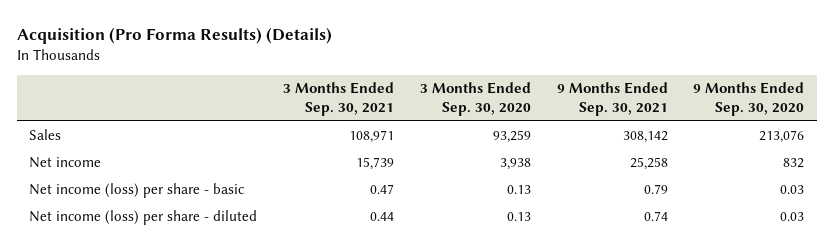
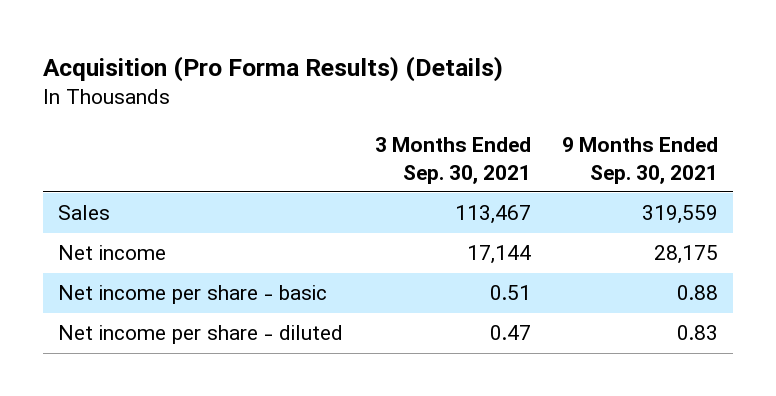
[419,82,531,117] 3 Months Ended Sep. 30, 2020 -> none
[693,82,805,117] 9 Months Ended Sep. 30, 2020 -> none
[349,130,395,144] 108,971 -> [454,205,531,225] 113,467
[622,131,668,144] 308,142 -> [641,205,718,225] 319,559
[356,157,395,171] 15,739 -> [466,245,531,265] 17,144
[629,157,668,171] 25,258 -> [653,245,718,265] 28,175
[29,183,245,199] Net income (loss) per share - basic -> [58,285,328,305] Net income per share - basic
[370,184,395,195] 0.47 -> [489,285,531,301] 0.51
[643,184,668,195] 0.79 -> [676,285,718,301] 0.88
[29,210,258,226] Net income (loss) per share - diluted -> [58,325,344,345] Net income per share - diluted
[370,212,395,222] 0.44 -> [489,325,531,341] 0.47
[643,211,668,222] 0.74 -> [676,325,718,341] 0.83

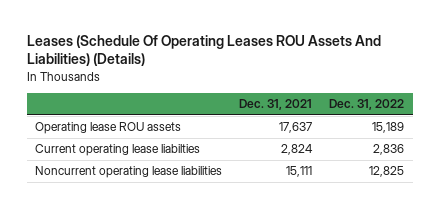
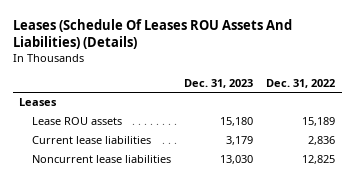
[26,34,381,67] Leases (Schedule Of Operating Leases ROU Assets And Liabilities) (Details) -> [12,18,292,50] Leases (Schedule Of Leases ROU Assets And Liabilities) (Details)
[239,99,313,111] Dec. 31, 2021 -> none
none -> [184,78,254,88] Dec. 31, 2023
none -> [19,98,58,107] Leases
[35,122,182,135] Operating lease ROU assets -> [31,117,122,126] Lease ROU assets
[35,144,201,157] Current operating lease liabilties -> [31,136,151,145] Current lease liabilities
[35,166,223,179] Noncurrent operating lease liabilities -> [31,155,171,164] Noncurrent lease liabilities

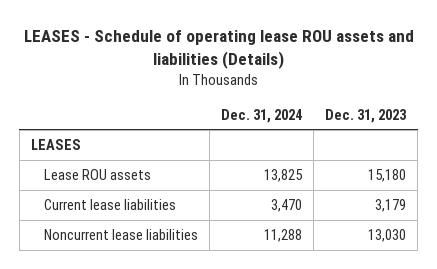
[12,18,292,50] Leases (Schedule Of Leases ROU Assets And Liabilities) (Details) -> [23,30,414,69] LEASES - Schedule of operating lease ROU assets and liabilities (Details)
[266,78,336,88] Dec. 31, 2022 -> none
none -> [221,108,303,123] Dec. 31, 2024
[19,98,58,107] Leases -> [30,139,81,151] LEASES

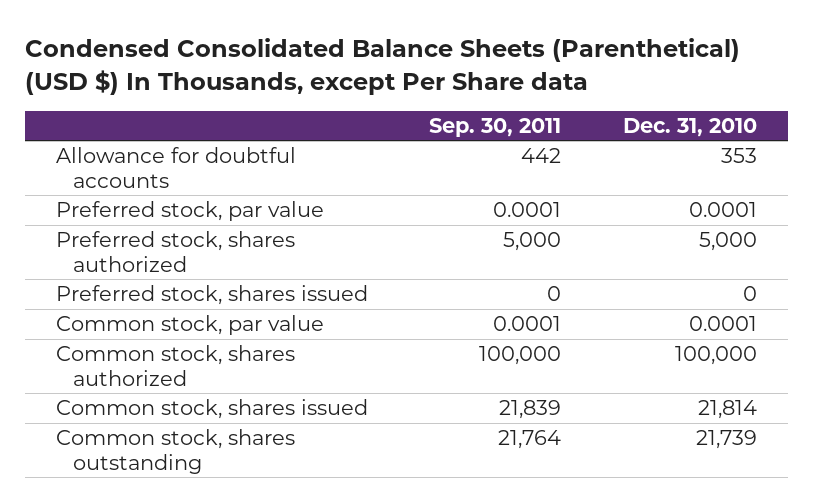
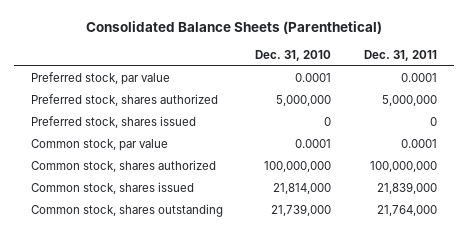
[25,38,741,95] Condensed Consolidated Balance Sheets (Parenthetical) (USD $) In Thousands, except Per Share data -> [85,21,382,35] Consolidated Balance Sheets (Parenthetical)
[429,117,562,137] Sep. 30, 2011 -> none
none -> [364,50,438,62] Dec. 31, 2011
[55,147,296,188] Allowance for doubtful accounts -> none
[698,232,757,252] 5,000 -> [276,95,332,107] 5,000,000
[674,346,757,366] 100,000 -> [264,161,332,173] 100,000,000
[697,400,757,420] 21,814 -> [273,183,332,195] 21,814,000
[695,430,757,450] 21,739 -> [271,204,332,217] 21,739,000

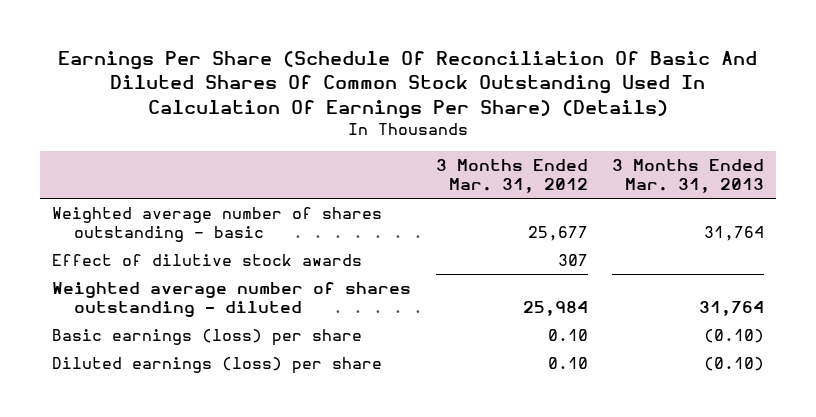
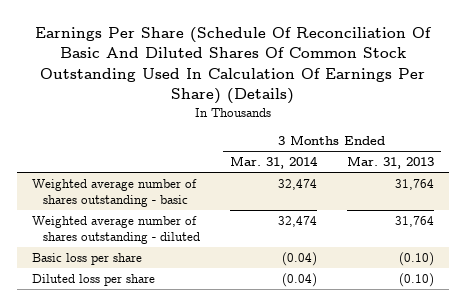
[435,159,588,193] 3 Months Ended Mar. 31, 2012 -> none
none -> [230,156,319,170] Mar. 31, 2014
[52,254,363,267] Effect of dilutive stock awards -> none
[52,329,363,347] Basic earnings (loss) per share -> [32,253,143,266] Basic loss per share
[52,357,383,375] Diluted earnings (loss) per share -> [32,274,156,287] Diluted loss per share

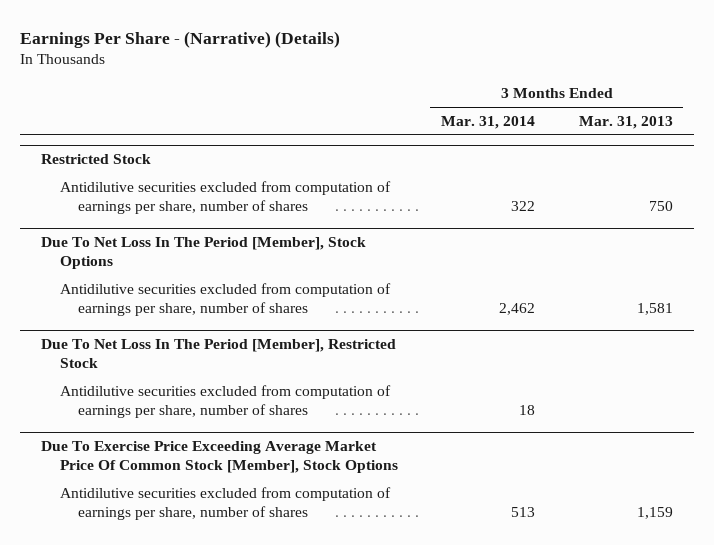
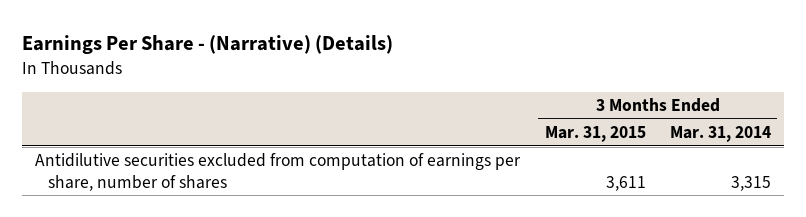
[578,115,673,129] Mar. 31, 2013 -> none
none -> [544,125,646,142] Mar. 31, 2015
[41,154,152,165] Restricted Stock -> none
[41,237,367,270] Due To Net Loss In The Period [Member], Stock Options -> none
[59,282,391,316] Antidilutive securities excluded from computation of earnings per share, number of shares -> none
[41,339,397,369] Due To Net Loss In The Period [Member], Restricted Stock -> none
[59,384,391,418] Antidilutive securities excluded from computation of earnings per share, number of shares -> none
[41,441,398,474] Due To Exercise Price Exceeding Average Market Price Of Common Stock [Member], Stock Options -> none
[59,486,391,520] Antidilutive securities excluded from computation of earnings per share, number of shares -> none
[511,200,536,211] 322 -> [731,175,772,191] 3,315

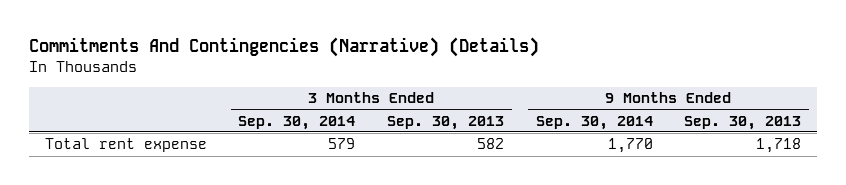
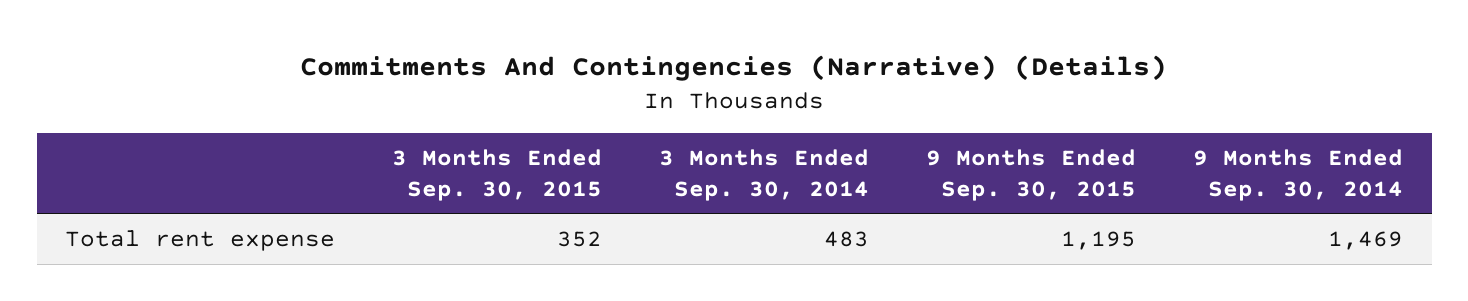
[387,115,505,130] Sep. 30, 2013 -> none
[684,115,802,130] Sep. 30, 2013 -> none
none -> [392,149,603,201] 3 Months Ended Sep. 30, 2015
none -> [926,149,1137,201] 9 Months Ended Sep. 30, 2015
[328,138,356,150] 579 -> [824,231,870,248] 483
[607,138,653,154] 1,770 -> [1328,231,1404,251] 1,469

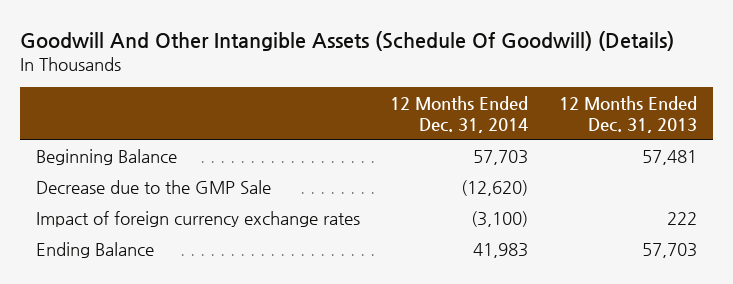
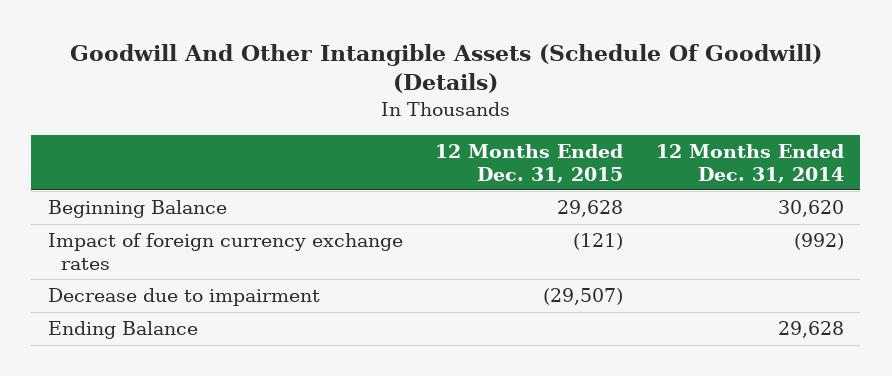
[559,95,698,133] 12 Months Ended Dec. 31, 2013 -> none
none -> [435,144,624,183] 12 Months Ended Dec. 31, 2015
[35,179,271,194] Decrease due to the GMP Sale -> none
[473,149,529,165] 57,703 -> [778,200,845,218] 30,620
[471,210,529,227] (3,100) -> [794,233,845,251] (992)
none -> [47,288,320,307] Decrease due to impairment
[473,242,529,258] 41,983 -> [778,321,845,339] 29,628

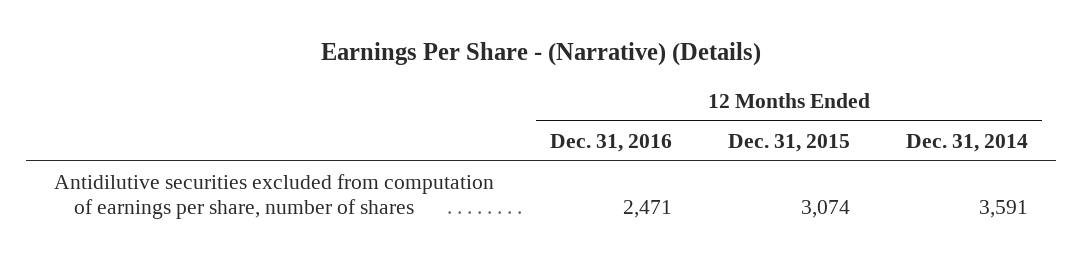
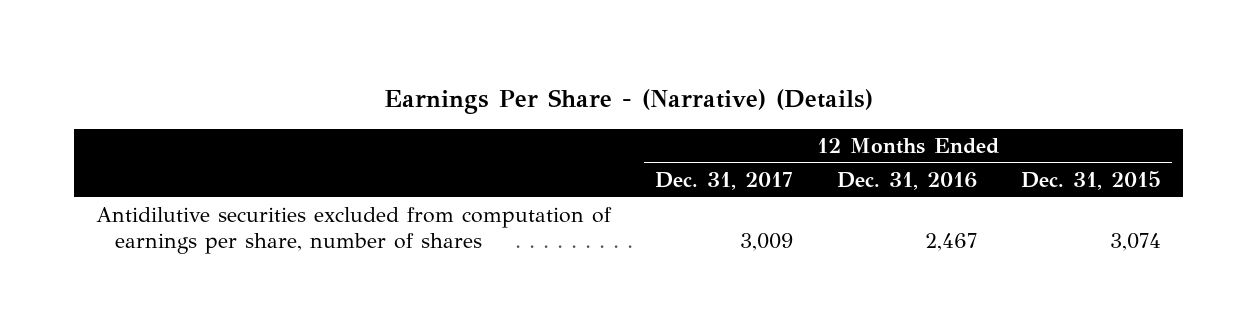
[905,133,1028,152] Dec. 31, 2014 -> none
none -> [654,172,793,191] Dec. 31, 2017
[623,200,673,219] 2,471 -> [924,233,977,252] 2,467

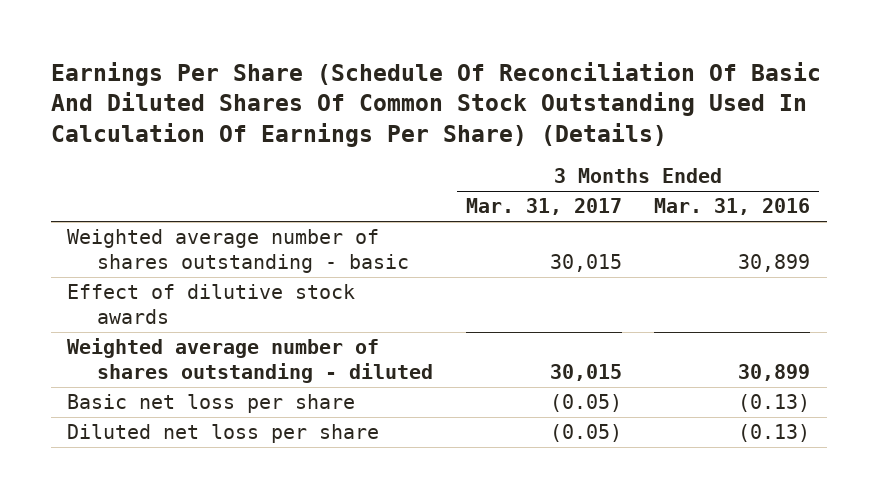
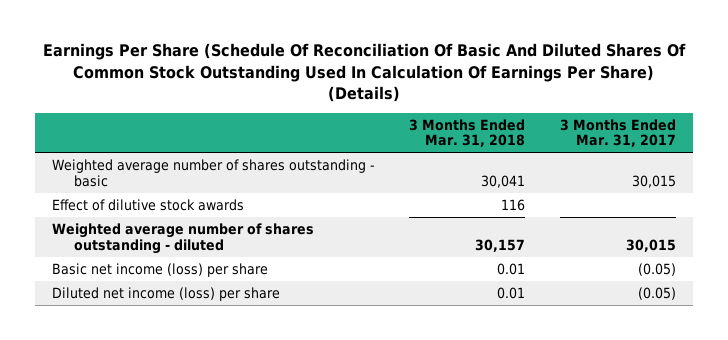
[654,198,811,216] Mar. 31, 2016 -> none
none -> [409,118,526,148] 3 Months Ended Mar. 31, 2018
[67,394,356,414] Basic net loss per share -> [52,263,269,278] Basic net income (loss) per share
[67,424,380,444] Diluted net loss per share -> [52,287,281,302] Diluted net income (loss) per share

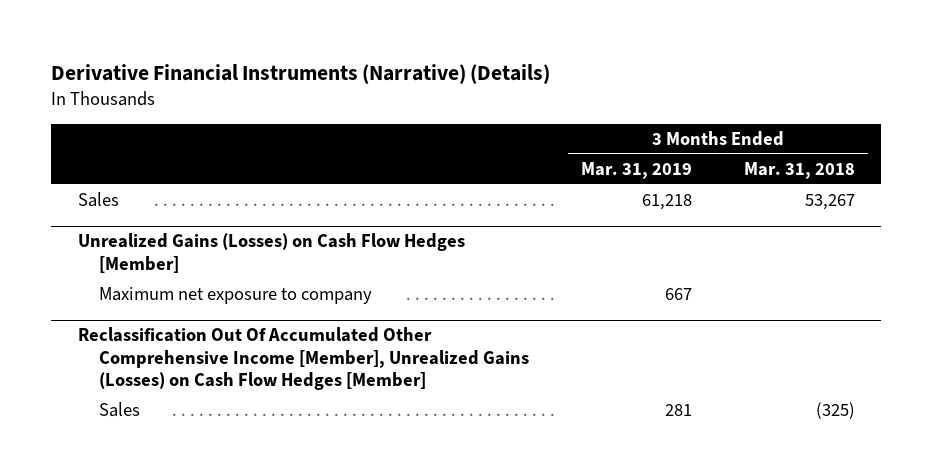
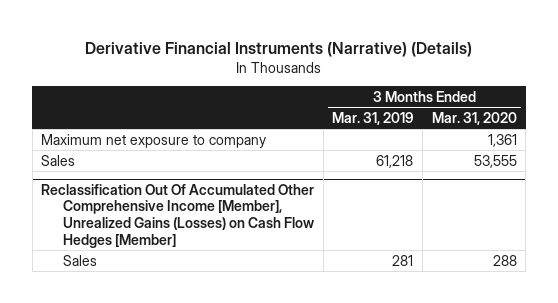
[744,161,856,179] Mar. 31, 2018 -> none
none -> [431,111,517,125] Mar. 31, 2020
none -> [41,133,267,148] Maximum net exposure to company
[77,233,465,273] Unrealized Gains (Losses) on Cash Flow Hedges [Member] -> none
[98,287,372,305] Maximum net exposure to company -> none

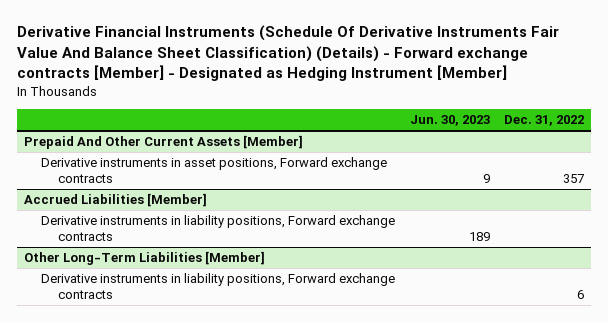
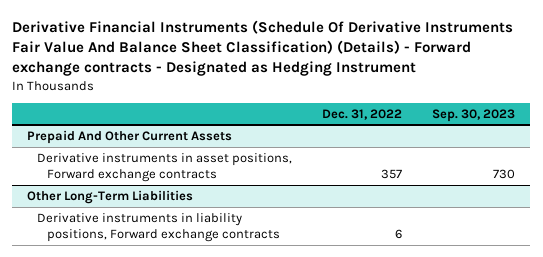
[17,25,560,82] Derivative Financial Instruments (Schedule Of Derivative Instruments Fair Value And Balance Sheet Classification) (Details) - Forward exchange contracts [Member] - Designated as Hedging Instrument [Member] -> [12,20,514,77] Derivative Financial Instruments (Schedule Of Derivative Instruments Fair Value And Balance Sheet Classification) (Details) - Forward exchange contracts - Designated as Hedging Instrument
[409,115,490,127] Jun. 30, 2023 -> none
none -> [432,108,516,122] Sep. 30, 2023
[24,135,304,150] Prepaid And Other Current Assets [Member] -> [27,130,233,145] Prepaid And Other Current Assets
[24,193,208,208] Accrued Liabilities [Member] -> none
[41,215,396,241] Derivative instruments in liability positions, Forward exchange contracts -> none
[24,251,266,266] Other Long-Term Liabilities [Member] -> [27,190,194,205] Other Long-Term Liabilities

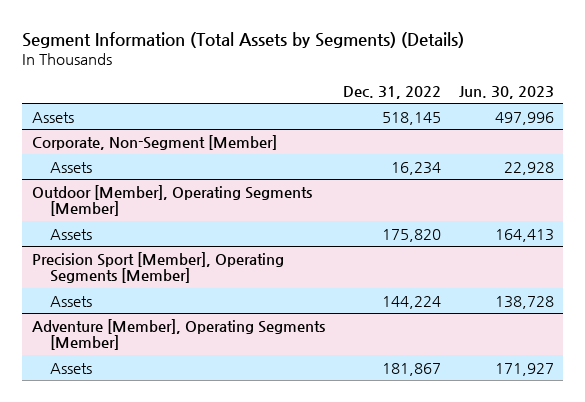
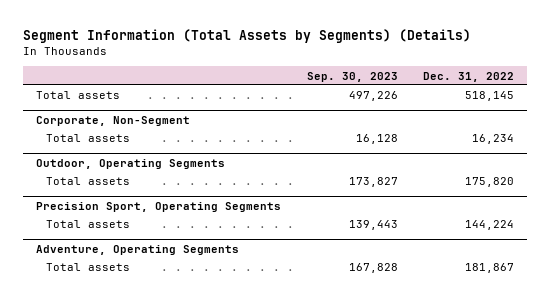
[458,85,554,99] Jun. 30, 2023 -> none
none -> [306,71,398,82] Sep. 30, 2023
[31,111,74,123] Assets -> [36,91,121,100] Total assets
[31,134,277,150] Corporate, Non-Segment [Member] -> [36,115,191,126] Corporate, Non-Segment
[49,161,92,173] Assets -> [46,134,131,143] Total assets
[31,184,312,217] Outdoor [Member], Operating Segments [Member] -> [36,158,226,169] Outdoor, Operating Segments
[49,228,92,240] Assets -> [46,177,131,186] Total assets
[31,251,284,284] Precision Sport [Member], Operating Segments [Member] -> [36,201,282,212] Precision Sport, Operating Segments
[49,295,92,307] Assets -> [46,220,131,229] Total assets
[31,318,325,351] Adventure [Member], Operating Segments [Member] -> [36,244,240,255] Adventure, Operating Segments
[49,362,92,374] Assets -> [46,263,131,272] Total assets

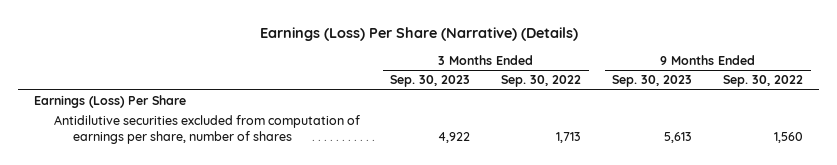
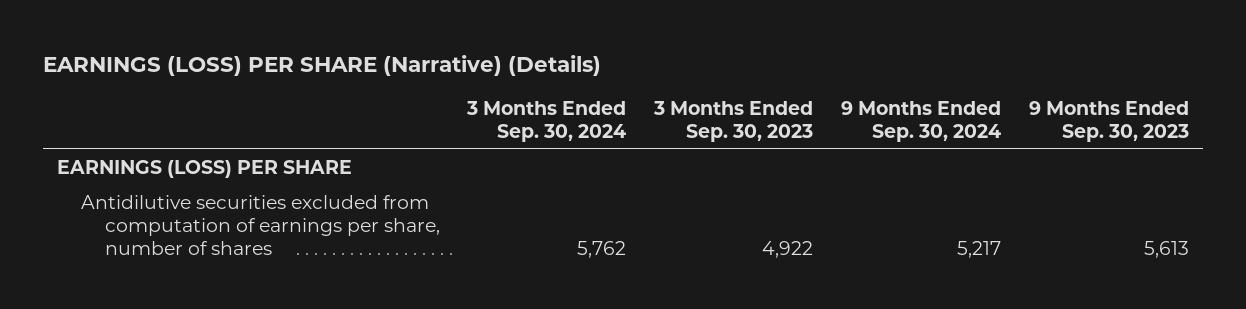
[259,26,578,41] Earnings (Loss) Per Share (Narrative) (Details) -> [42,55,601,77] EARNINGS (LOSS) PER SHARE (Narrative) (Details)
[501,75,582,88] Sep. 30, 2022 -> none
[723,75,804,88] Sep. 30, 2022 -> none
none -> [466,100,627,142] 3 Months Ended Sep. 30, 2024
none -> [840,100,1001,142] 9 Months Ended Sep. 30, 2024
[33,95,186,109] Earnings (Loss) Per Share -> [56,160,352,179] EARNINGS (LOSS) PER SHARE

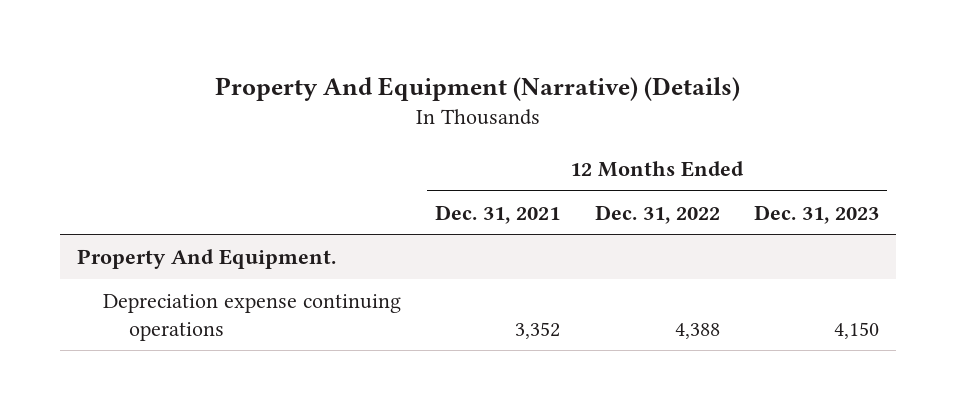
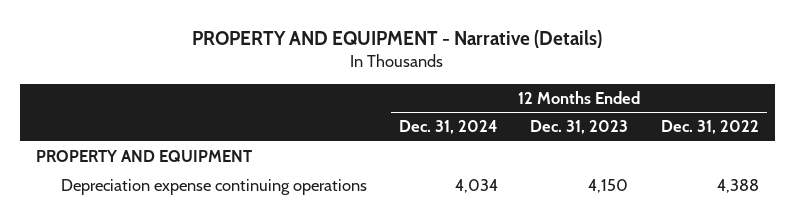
[214,76,740,101] Property And Equipment (Narrative) (Details) -> [192,30,603,49] PROPERTY AND EQUIPMENT - Narrative (Details)
[435,204,561,224] Dec. 31, 2021 -> none
none -> [399,120,499,135] Dec. 31, 2024
[77,249,337,270] Property And Equipment. -> [35,150,252,163] PROPERTY AND EQUIPMENT

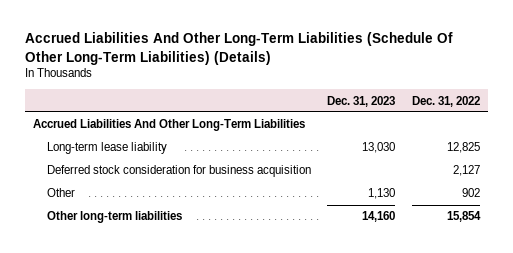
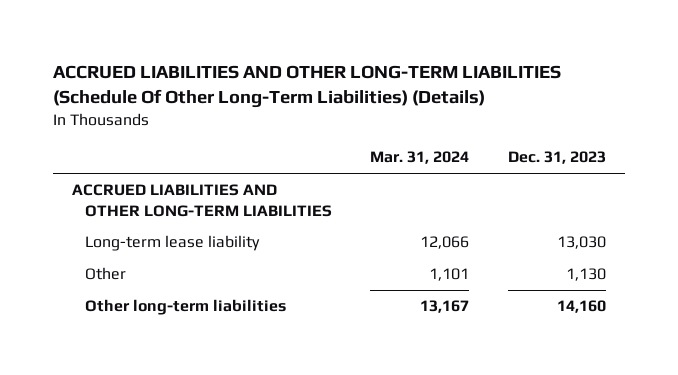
[25,32,454,65] Accrued Liabilities And Other Long-Term Liabilities (Schedule Of Other Long-Term Liabilities) (Details) -> [52,65,561,109] ACCRUED LIABILITIES AND OTHER LONG-TERM LIABILITIES (Schedule Of Other Long-Term Liabilities) (Details)
[411,95,480,107] Dec. 31, 2022 -> none
none -> [370,151,470,165] Mar. 31, 2024
[33,119,306,132] Accrued Liabilities And Other Long-Term Liabilities -> [72,184,332,217] ACCRUED LIABILITIES AND OTHER LONG-TERM LIABILITIES
[47,165,312,178] Deferred stock consideration for business acquisition -> none

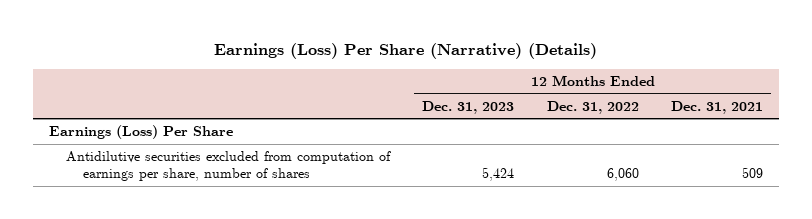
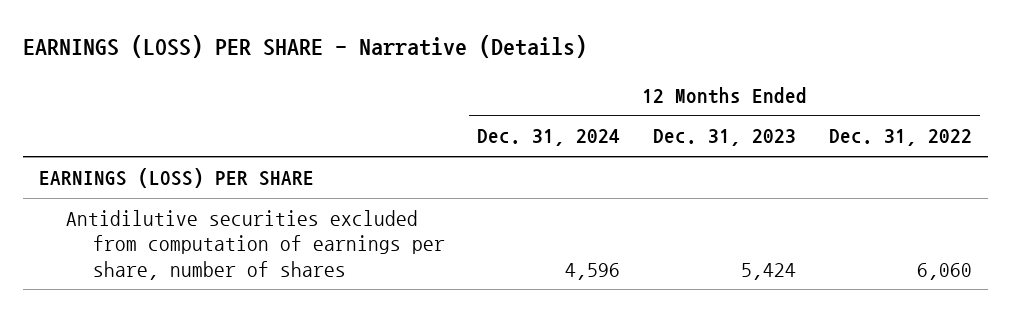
[214,43,598,60] Earnings (Loss) Per Share (Narrative) (Details) -> [22,35,587,59] EARNINGS (LOSS) PER SHARE - Narrative (Details)
[670,100,763,114] Dec. 31, 2021 -> none
none -> [477,129,621,147] Dec. 31, 2024
[49,125,234,140] Earnings (Loss) Per Share -> [39,167,315,188] EARNINGS (LOSS) PER SHARE

